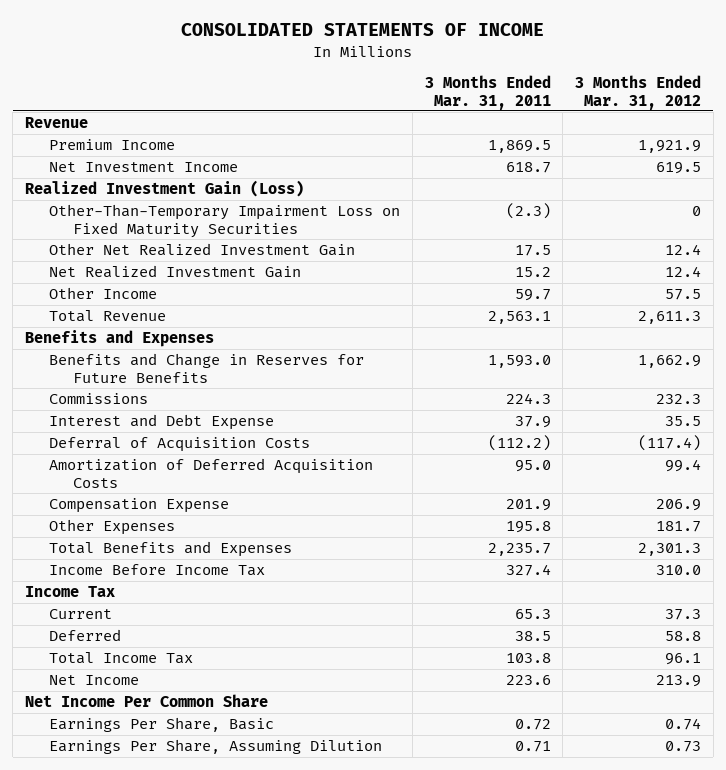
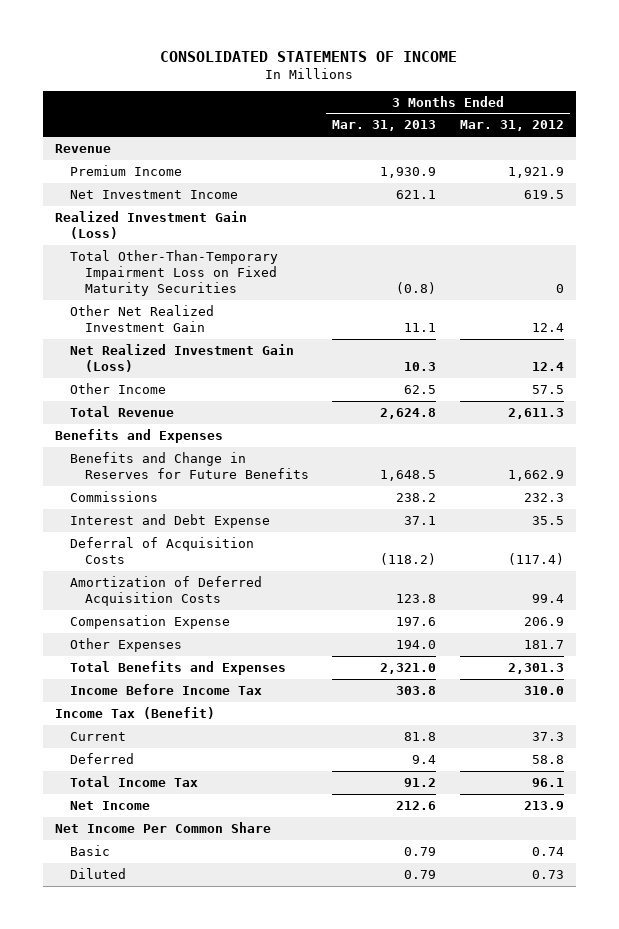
[424,74,551,110] 3 Months Ended Mar. 31, 2011 -> none
none -> [332,120,437,132] Mar. 31, 2013
[49,204,401,238] Other-Than-Temporary Impairment Loss on Fixed Maturity Securities -> [69,249,278,296] Total Other-Than-Temporary Impairment Loss on Fixed Maturity Securities
[49,265,302,279] Net Realized Investment Gain -> [69,343,294,372] Net Realized Investment Gain (Loss)
[25,586,116,598] Income Tax -> [54,706,215,719] Income Tax (Benefit)
[49,717,275,733] Earnings Per Share, Basic -> [69,844,110,856] Basic
[49,739,383,755] Earnings Per Share, Assuming Dilution -> [69,867,126,879] Diluted

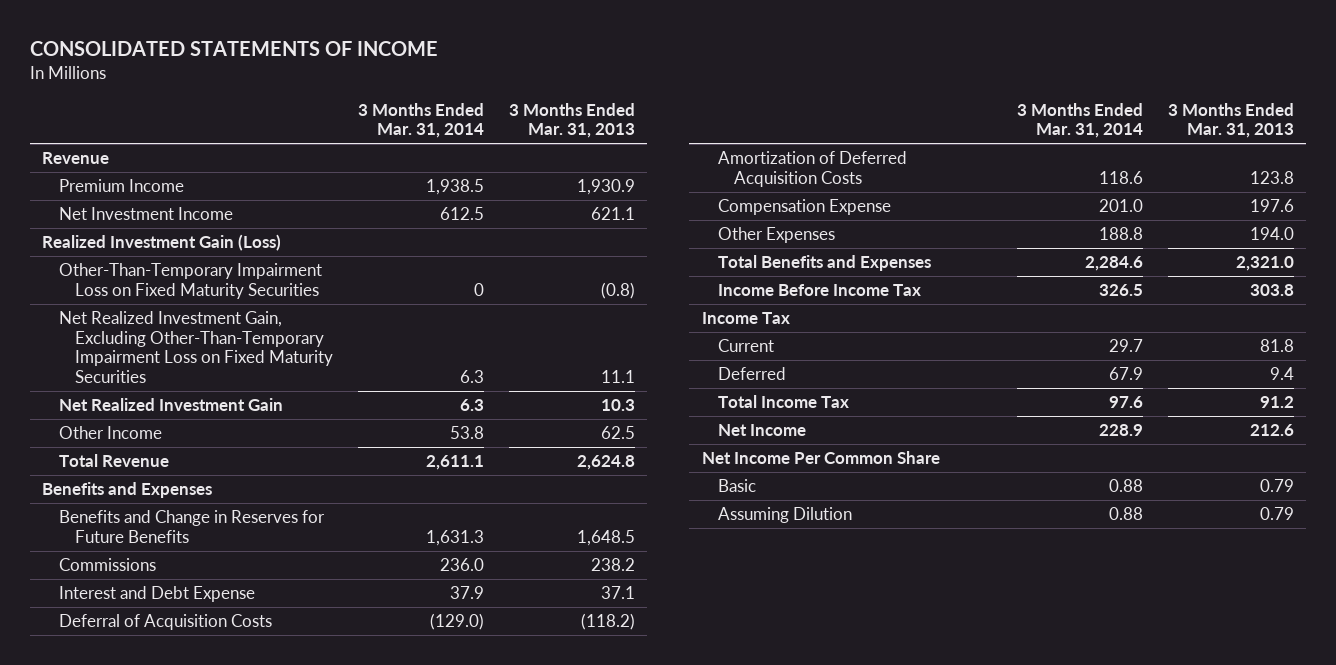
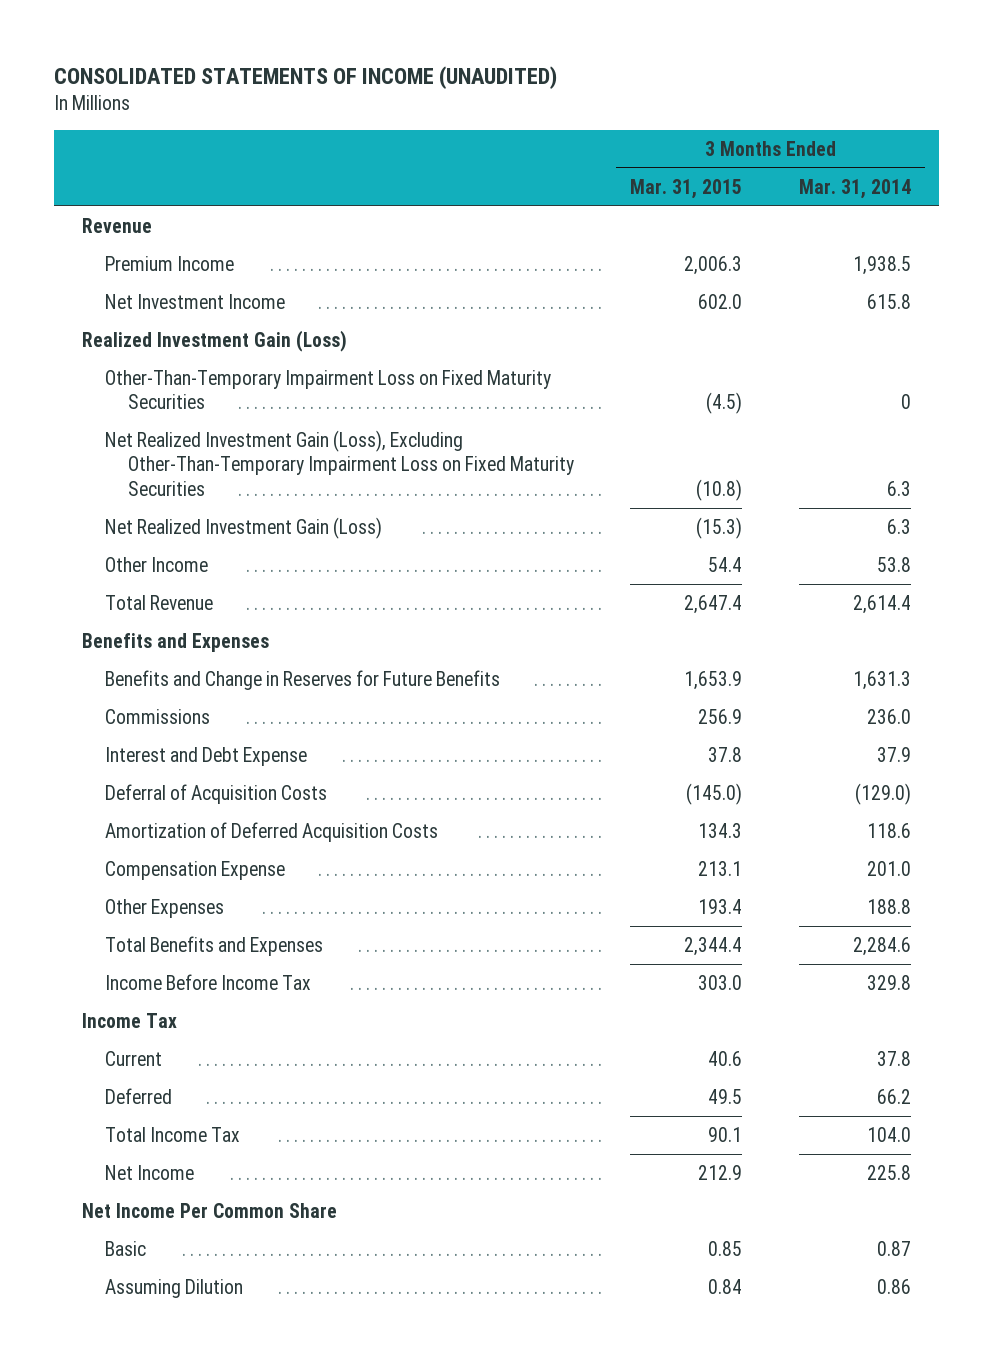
[29,40,438,56] CONSOLIDATED STATEMENTS OF INCOME -> [53,66,557,90] CONSOLIDATED STATEMENTS OF INCOME (UNAUDITED)
[508,102,635,139] 3 Months Ended Mar. 31, 2013 -> none
none -> [630,178,743,199] Mar. 31, 2015
[439,207,484,221] 612.5 -> [866,293,911,309] 615.8
[58,311,333,383] Net Realized Investment Gain, Excluding Other-Than-Temporary Impairment Loss on Fixed Maturity Securities -> [104,429,574,496] Net Realized Investment Gain (Loss), Excluding Other-Than-Temporary Impairment Loss on Fixed Maturity Securities
[58,398,283,412] Net Realized Investment Gain -> [104,516,382,539] Net Realized Investment Gain (Loss)
[425,455,484,471] 2,611.1 -> [852,594,911,614] 2,614.4
[1099,284,1144,297] 326.5 -> [866,974,911,990] 329.8
[1109,339,1144,353] 29.7 -> [876,1050,911,1066] 37.8
[1109,367,1144,381] 67.9 -> [876,1088,911,1104] 66.2
[1109,396,1144,409] 97.6 -> [866,1126,911,1142] 104.0
[1099,424,1144,437] 228.9 -> [866,1164,911,1180] 225.8
[1109,479,1144,493] 0.88 -> [876,1240,911,1256] 0.87
[1109,507,1144,521] 0.88 -> [876,1278,911,1294] 0.86

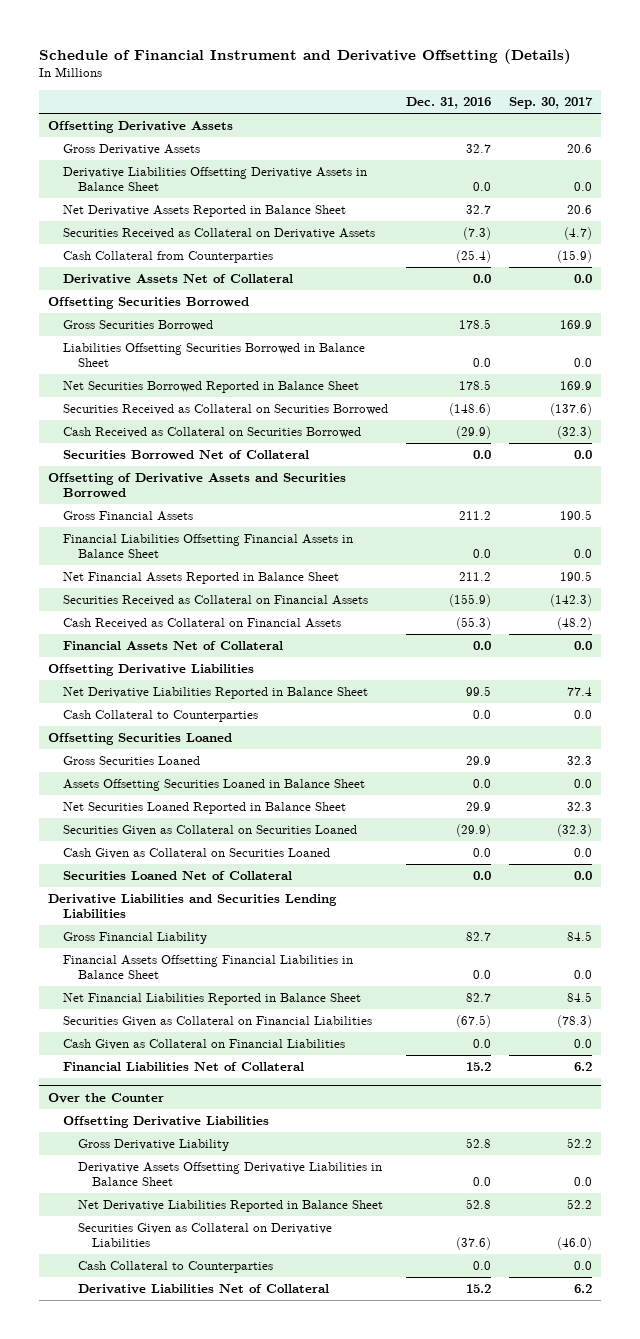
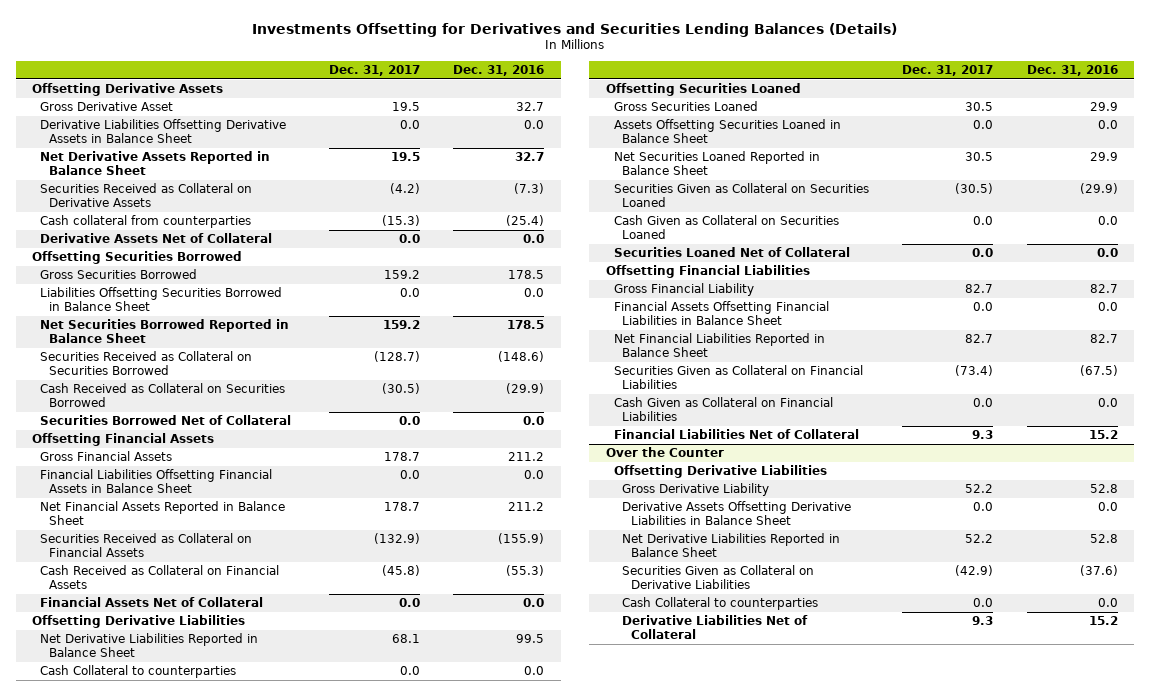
[39,48,572,64] Schedule of Financial Instrument and Derivative Offsetting (Details) -> [251,22,897,37] Investments Offsetting for Derivatives and Securities Lending Balances (Details)
[508,97,593,110] Sep. 30, 2017 -> none
none -> [328,64,420,76] Dec. 31, 2017
[62,143,200,155] Gross Derivative Assets -> [40,102,174,112] Gross Derivative Asset
[62,250,273,263] Cash Collateral from Counterparties -> [40,215,252,229] Cash collateral from counterparties
[48,472,347,499] Offsetting of Derivative Assets and Securities Borrowed -> [32,433,215,447] Offsetting Financial Assets
[62,709,258,722] Cash Collateral to Counterparties -> [40,665,237,679] Cash Collateral to counterparties
[48,893,338,919] Derivative Liabilities and Securities Lending Liabilities -> [605,265,810,279] Offsetting Financial Liabilities
[77,1260,273,1273] Cash Collateral to Counterparties -> [622,597,819,611] Cash Collateral to counterparties

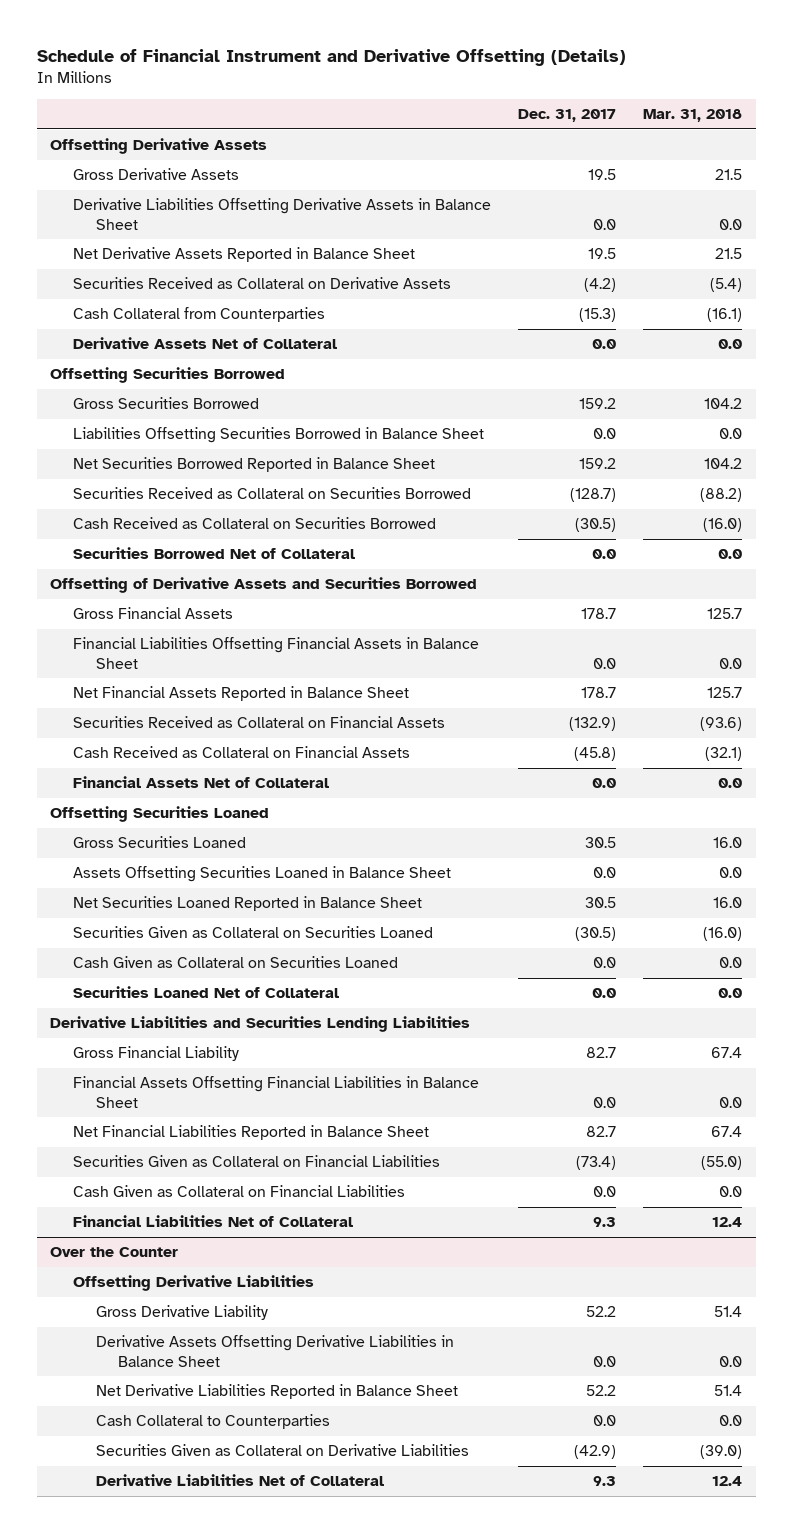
[251,22,897,37] Investments Offsetting for Derivatives and Securities Lending Balances (Details) -> [36,48,626,66] Schedule of Financial Instrument and Derivative Offsetting (Details)
[452,64,544,76] Dec. 31, 2016 -> none
none -> [643,109,743,123] Mar. 31, 2018
[40,102,174,112] Gross Derivative Asset -> [73,168,240,181] Gross Derivative Assets
[40,215,252,229] Cash collateral from counterparties -> [73,307,326,323] Cash Collateral from Counterparties
[32,433,215,447] Offsetting Financial Assets -> [50,577,478,594] Offsetting of Derivative Assets and Securities Borrowed
[32,615,246,629] Offsetting Derivative Liabilities -> none
[40,633,259,657] Net Derivative Liabilities Reported in Balance Sheet -> none
[40,665,237,679] Cash Collateral to counterparties -> none
[605,265,810,279] Offsetting Financial Liabilities -> [50,1016,471,1033] Derivative Liabilities and Securities Lending Liabilities
none -> [95,1414,330,1430] Cash Collateral to Counterparties
[622,597,819,611] Cash Collateral to counterparties -> none

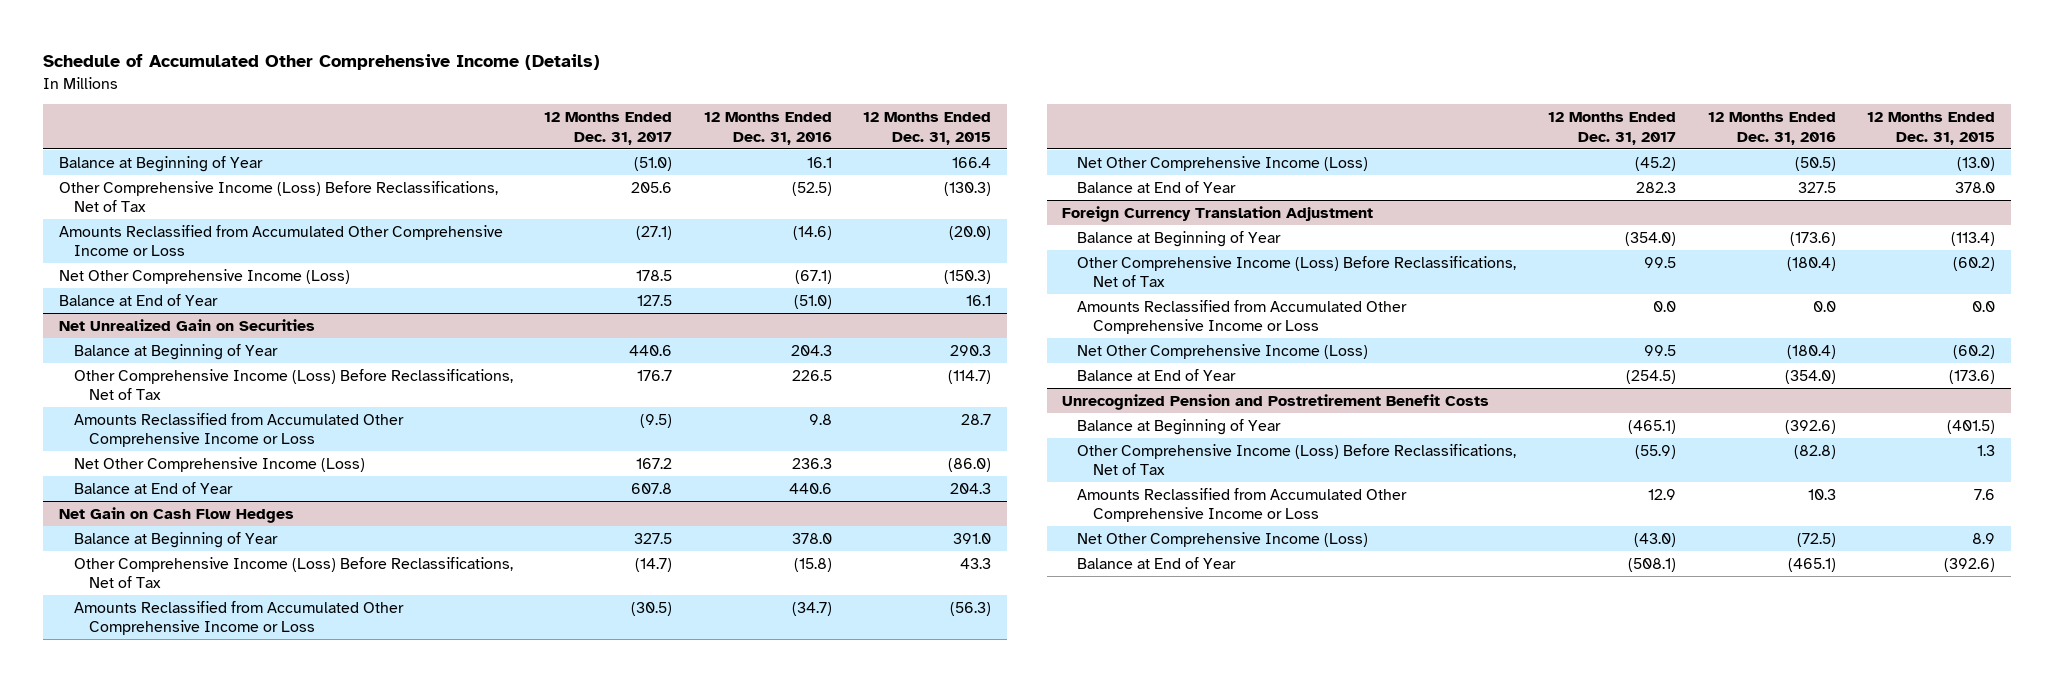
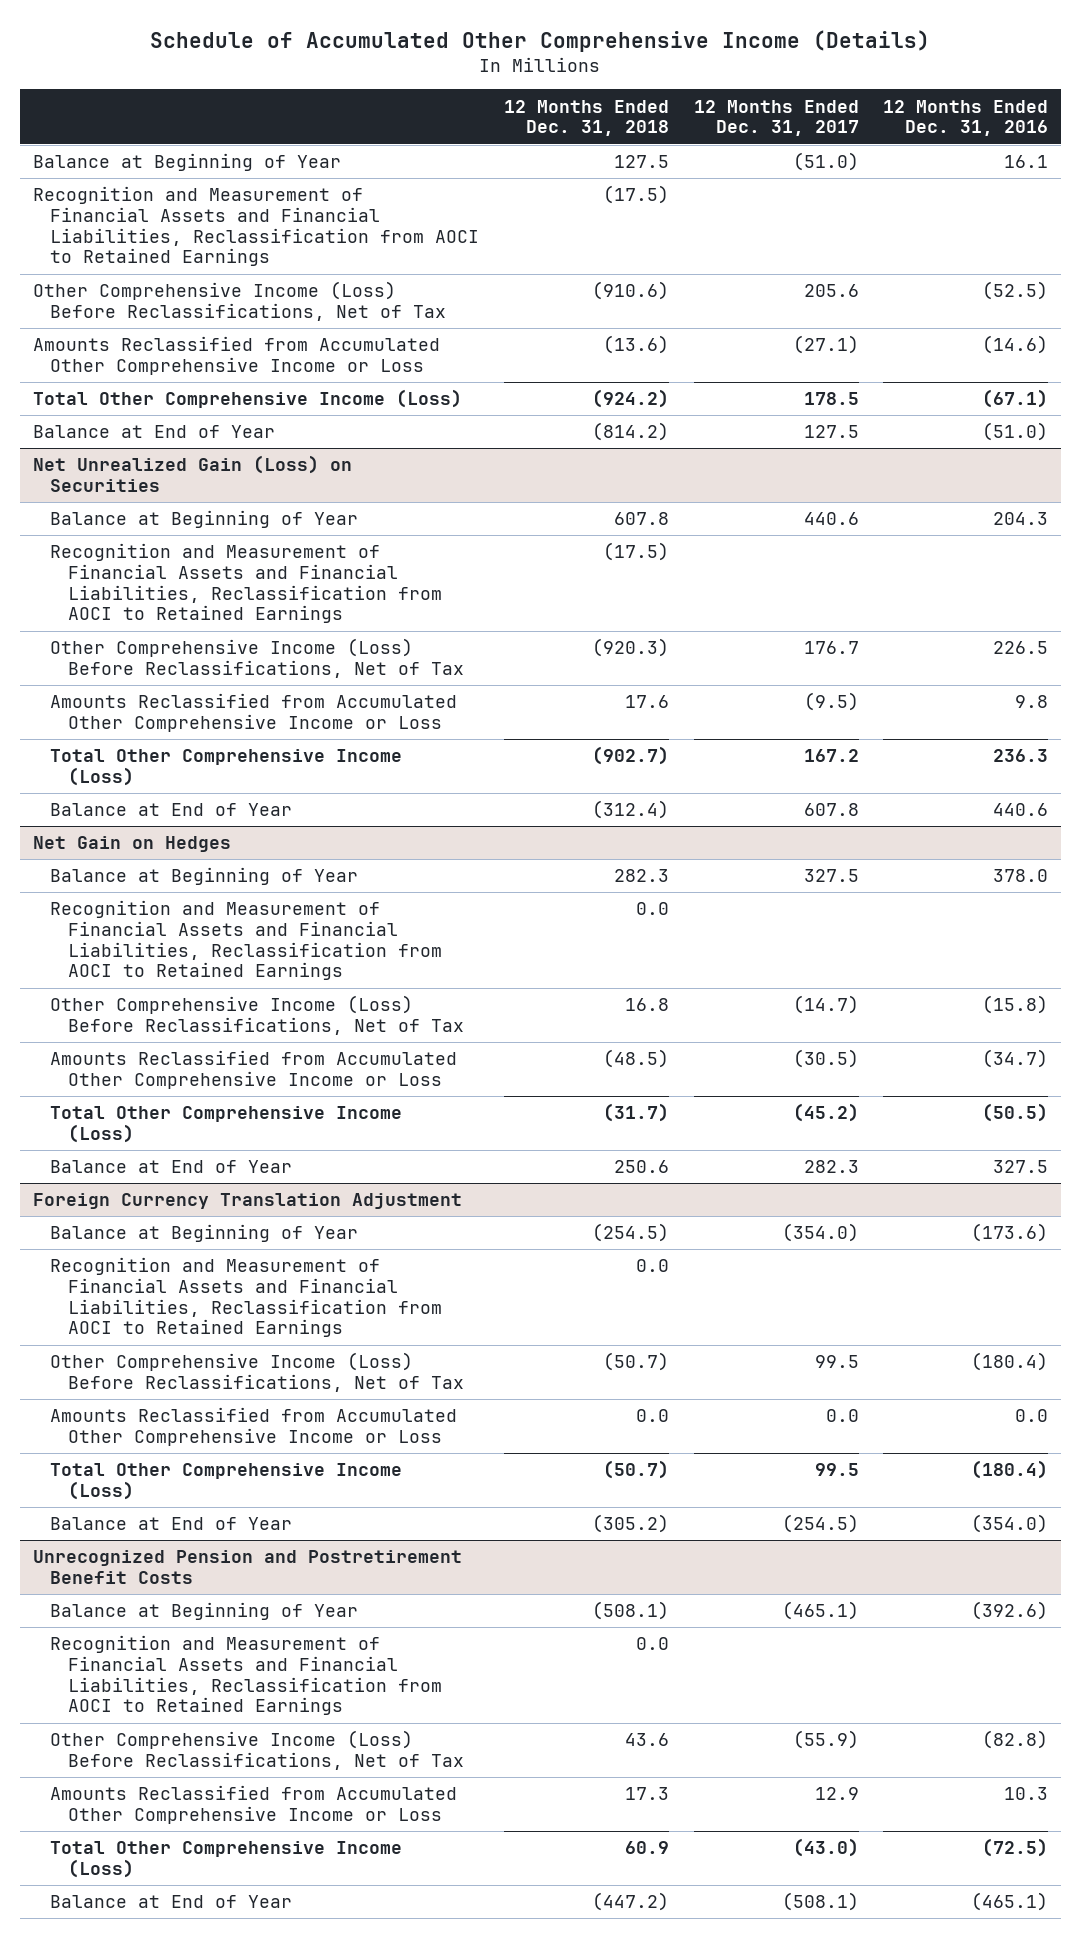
[863,112,992,145] 12 Months Ended Dec. 31, 2015 -> none
none -> [503,99,669,137] 12 Months Ended Dec. 31, 2018
none -> [32,186,480,267] Recognition and Measurement of Financial Assets and Financial Liabilities, Reclassification from AOCI to Retained Earnings
[58,268,350,284] Net Other Comprehensive Income (Loss) -> [32,389,462,409] Total Other Comprehensive Income (Loss)
[58,318,315,331] Net Unrealized Gain on Securities -> [32,455,352,492] Net Unrealized Gain (Loss) on Securities
none -> [50,543,442,624] Recognition and Measurement of Financial Assets and Financial Liabilities, Reclassification from AOCI to Retained Earnings
[73,456,365,472] Net Other Comprehensive Income (Loss) -> [50,749,403,786] Total Other Comprehensive Income (Loss)
[58,506,294,523] Net Gain on Cash Flow Hedges -> [32,836,231,853] Net Gain on Hedges
none -> [50,900,442,981] Recognition and Measurement of Financial Assets and Financial Liabilities, Reclassification from AOCI to Retained Earnings
[1077,155,1369,171] Net Other Comprehensive Income (Loss) -> [50,1106,403,1143] Total Other Comprehensive Income (Loss)
none -> [50,1257,442,1338] Recognition and Measurement of Financial Assets and Financial Liabilities, Reclassification from AOCI to Retained Earnings
[1077,343,1369,359] Net Other Comprehensive Income (Loss) -> [50,1463,403,1500] Total Other Comprehensive Income (Loss)
none -> [50,1635,442,1716] Recognition and Measurement of Financial Assets and Financial Liabilities, Reclassification from AOCI to Retained Earnings
[1077,531,1369,547] Net Other Comprehensive Income (Loss) -> [50,1841,403,1878] Total Other Comprehensive Income (Loss)

